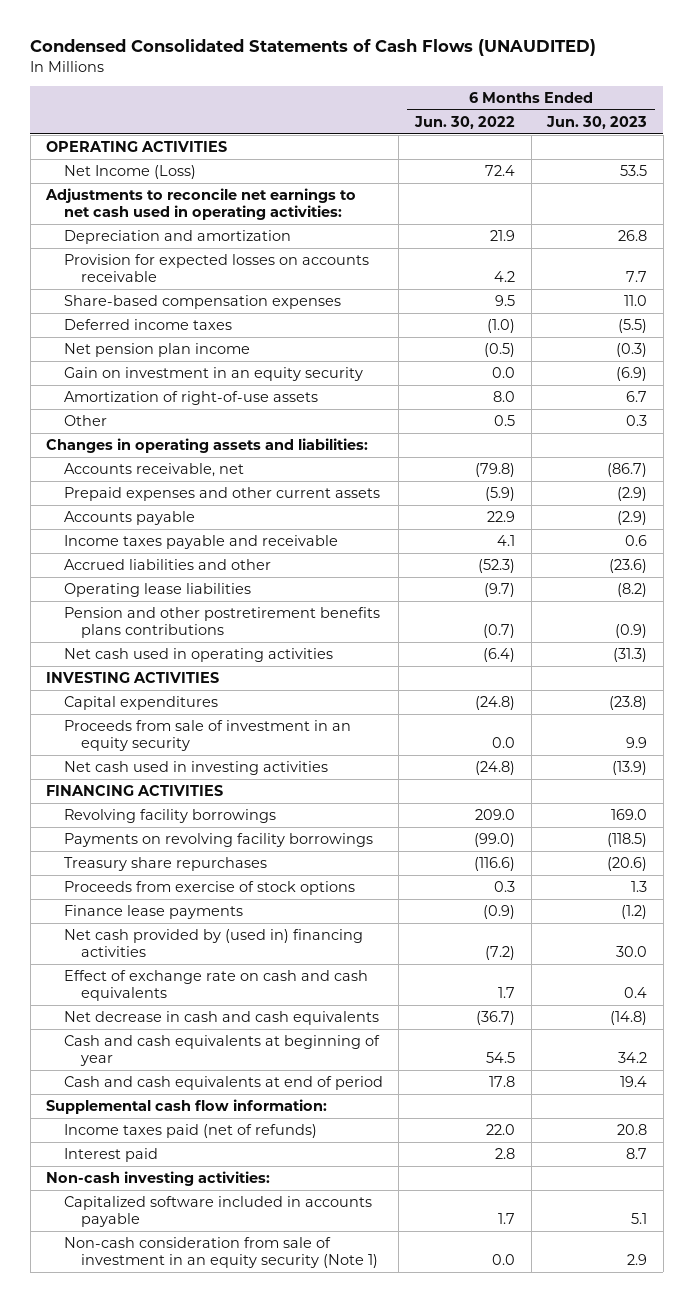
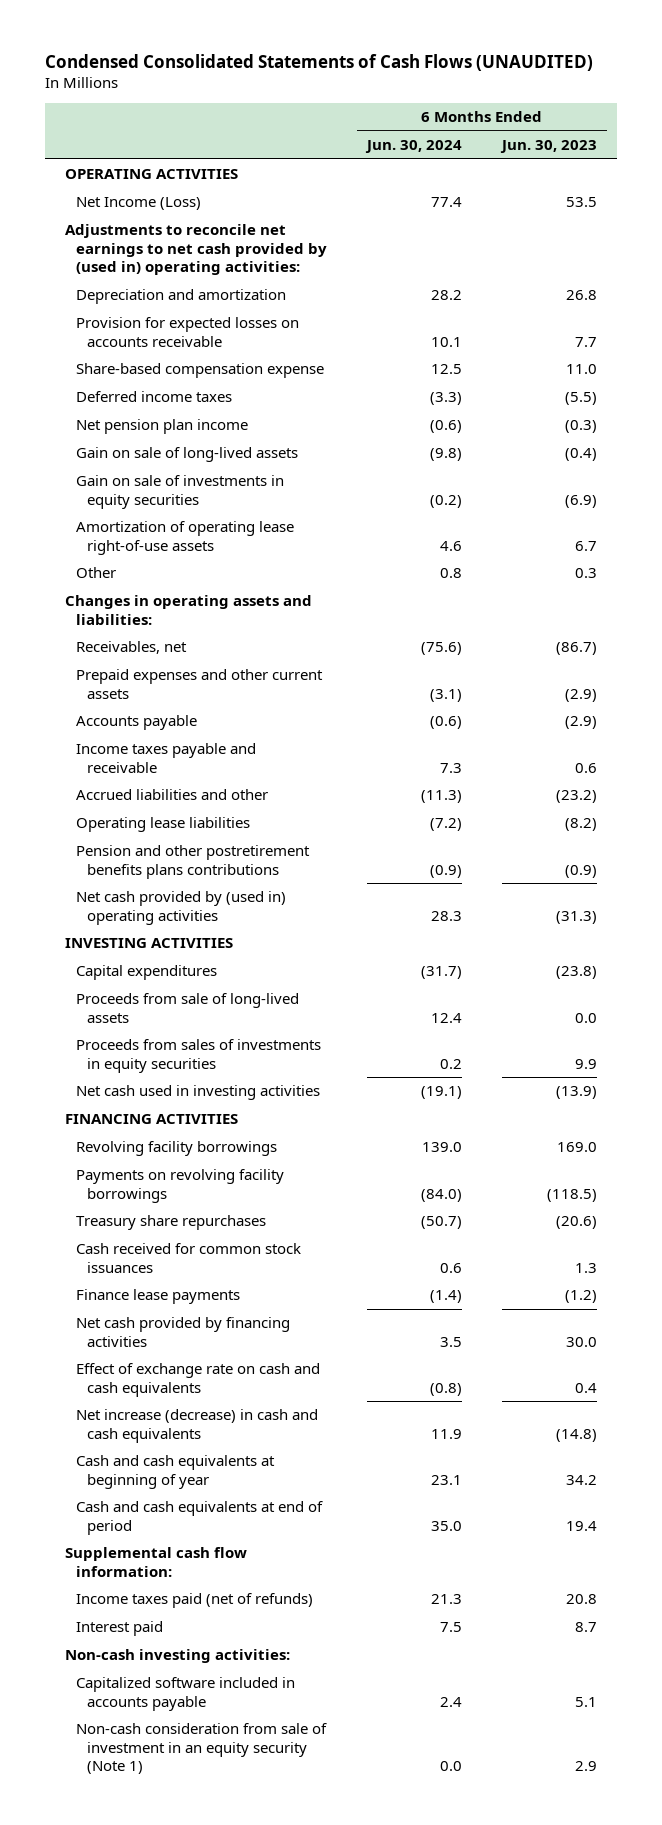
[413,115,515,129] Jun. 30, 2022 -> none
none -> [365,140,463,154] Jun. 30, 2024
[45,187,357,220] Adjustments to reconcile net earnings to net cash used in operating activities: -> [65,224,328,276] Adjustments to reconcile net earnings to net cash provided by (used in) operating activities:
[63,294,341,309] Share-based compensation expenses -> [76,363,325,379] Share-based compensation expense
none -> [76,447,299,463] Gain on sale of long-lived assets
[63,366,363,381] Gain on investment in an equity security -> [76,475,285,509] Gain on sale of investments in equity securities
[63,390,318,405] Amortization of right-of-use assets -> [76,521,295,555] Amortization of operating lease right-of-use assets
[63,462,244,477] Accounts receivable, net -> [76,641,188,655] Receivables, net
[609,558,648,573] (23.6) -> [556,790,598,804] (23.2)
[63,647,333,662] Net cash used in operating activities -> [76,891,287,925] Net cash provided by (used in) operating activities
none -> [76,993,300,1023] Proceeds from sale of long-lived assets
[63,719,351,751] Proceeds from sale of investment in an equity security -> [76,1039,322,1073] Proceeds from sales of investments in equity securities
[63,880,355,895] Proceeds from exercise of stock options -> none
none -> [76,1243,302,1273] Cash received for common stock issuances
[63,928,363,957] Net cash provided by (used in) financing activities -> [76,1317,291,1347] Net cash provided by financing activities
[63,1010,379,1025] Net decrease in cash and cash equivalents -> [76,1409,319,1443] Net increase (decrease) in cash and cash equivalents

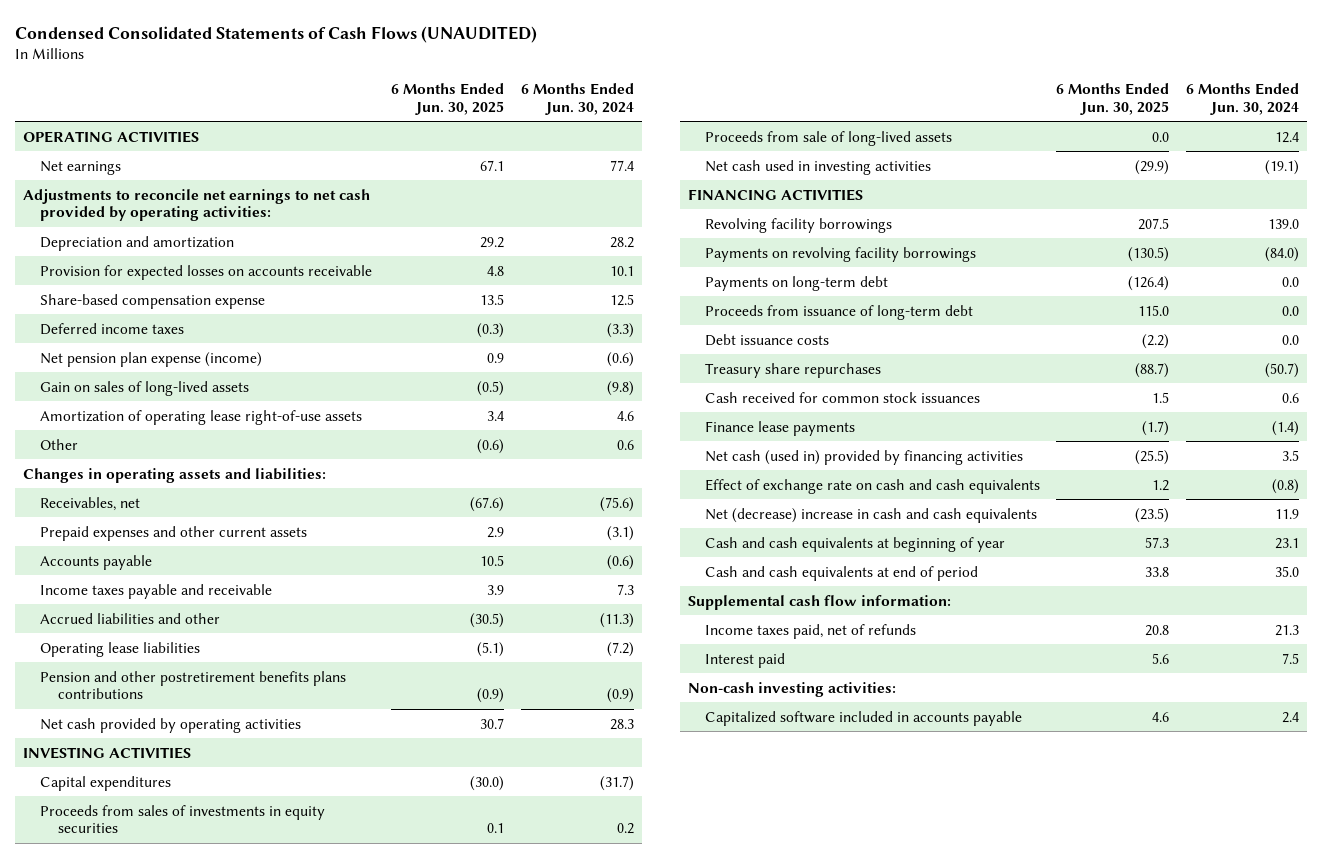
[500,140,598,154] Jun. 30, 2023 -> none
none -> [391,83,505,115] 6 Months Ended Jun. 30, 2025
[76,197,202,211] Net Income (Loss) -> [40,160,122,175] Net earnings
[65,224,328,276] Adjustments to reconcile net earnings to net cash provided by (used in) operating activities: -> [22,188,370,222] Adjustments to reconcile net earnings to net cash provided by operating activities:
[76,475,285,509] Gain on sale of investments in equity securities -> none
[76,419,249,435] Net pension plan income -> [40,351,263,367] Net pension plan expense (income)
[76,447,299,463] Gain on sale of long-lived assets -> [40,380,250,396] Gain on sales of long-lived assets
[440,568,463,579] 0.8 -> [616,439,634,450] 0.6
[76,891,287,925] Net cash provided by (used in) operating activities -> [40,717,302,733] Net cash provided by operating activities
[76,993,300,1023] Proceeds from sale of long-lived assets -> [705,130,953,146] Proceeds from sale of long-lived assets
none -> [705,275,889,291] Payments on long-term debt
none -> [705,304,974,320] Proceeds from issuance of long-term debt
none -> [705,333,830,346] Debt issuance costs
[76,1317,291,1347] Net cash provided by financing activities -> [705,449,1024,465] Net cash (used in) provided by financing activities
[76,1409,319,1443] Net increase (decrease) in cash and cash equivalents -> [705,507,1038,523] Net (decrease) increase in cash and cash equivalents
[76,1593,314,1609] Income taxes paid (net of refunds) -> [705,623,917,639] Income taxes paid, net of refunds
[76,1723,328,1775] Non-cash consideration from sale of investment in an equity security (Note 1) -> none

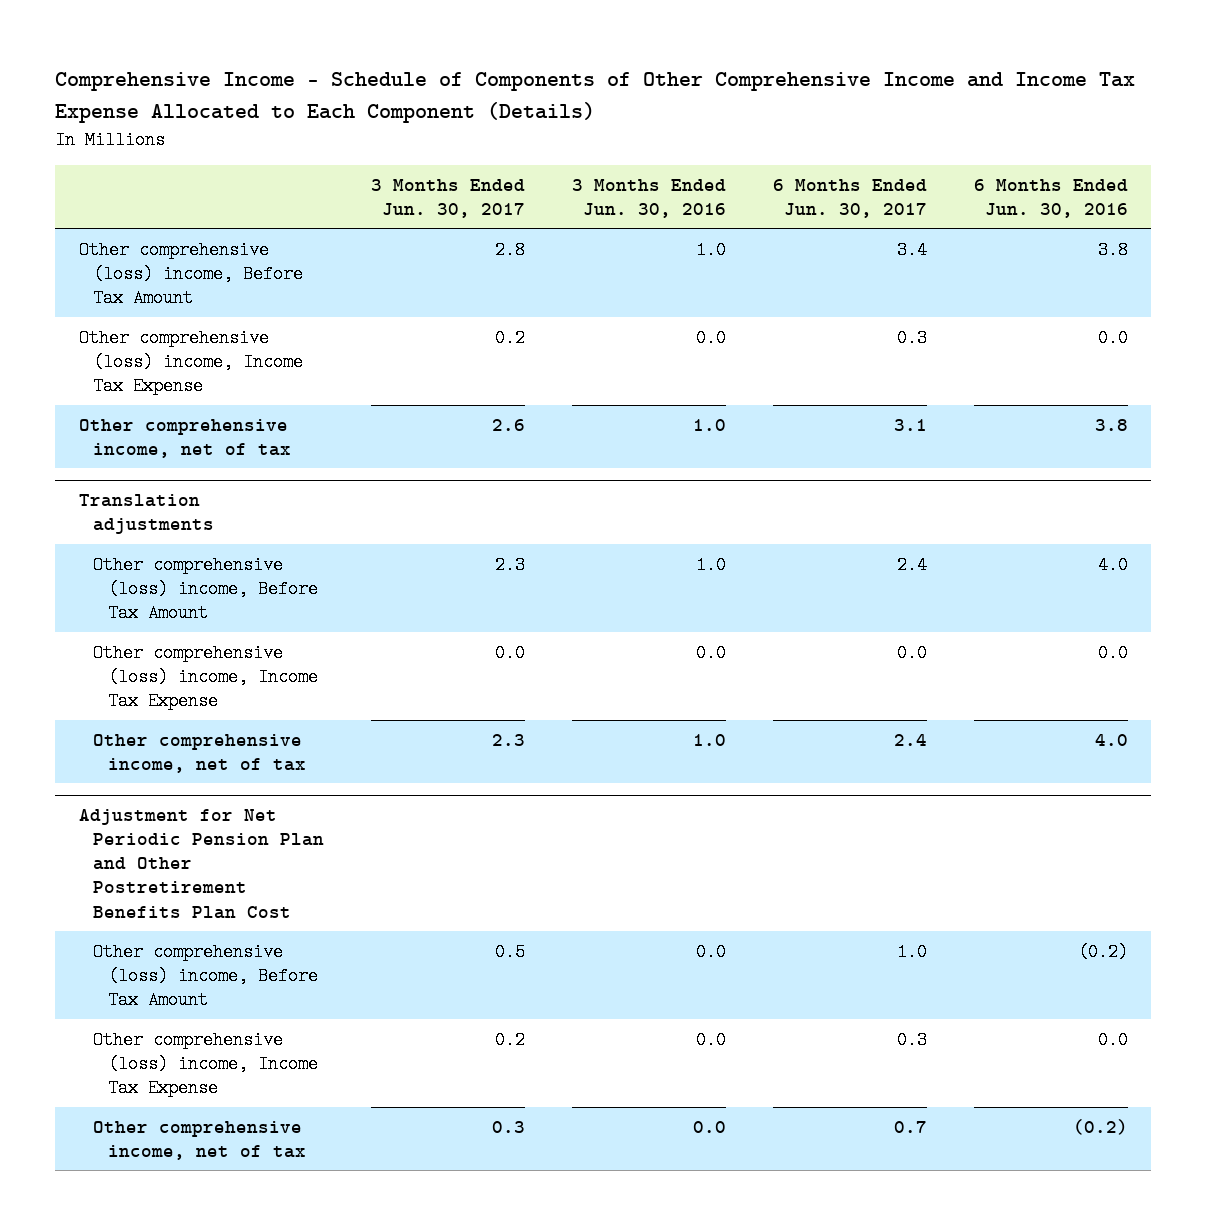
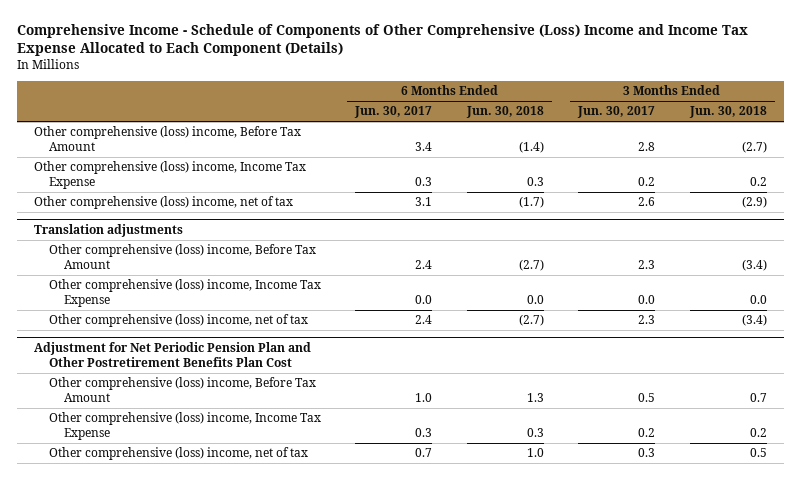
[55,72,1136,123] Comprehensive Income - Schedule of Components of Other Comprehensive Income and Income Tax Expense Allocated to Each Component (Details) -> [16,23,748,57] Comprehensive Income - Schedule of Components of Other Comprehensive (Loss) Income and Income Tax Expense Allocated to Each Component (Details)
[571,178,726,218] 3 Months Ended Jun. 30, 2016 -> none
[973,178,1128,218] 6 Months Ended Jun. 30, 2016 -> none
none -> [465,106,544,119] Jun. 30, 2018
none -> [688,106,767,119] Jun. 30, 2018
[78,418,292,458] Other comprehensive income, net of tax -> [33,196,293,210] Other comprehensive (loss) income, net of tax
[93,733,306,773] Other comprehensive income, net of tax -> [49,314,309,328] Other comprehensive (loss) income, net of tax
[93,1120,306,1160] Other comprehensive income, net of tax -> [49,447,309,461] Other comprehensive (loss) income, net of tax

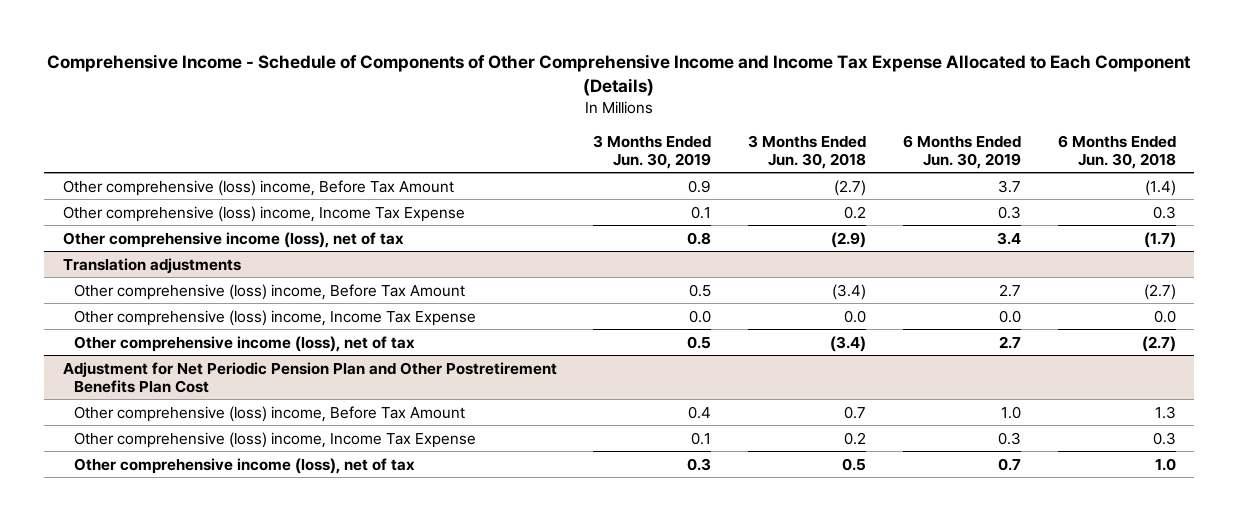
[16,23,748,57] Comprehensive Income - Schedule of Components of Other Comprehensive (Loss) Income and Income Tax Expense Allocated to Each Component (Details) -> [47,53,1192,96] Comprehensive Income - Schedule of Components of Other Comprehensive Income and Income Tax Expense Allocated to Each Component (Details)
[354,106,433,119] Jun. 30, 2017 -> none
[577,106,656,119] Jun. 30, 2017 -> none
none -> [593,134,712,169] 3 Months Ended Jun. 30, 2019
none -> [903,134,1022,169] 6 Months Ended Jun. 30, 2019
[33,196,293,210] Other comprehensive (loss) income, net of tax -> [62,231,404,248] Other comprehensive income (loss), net of tax
[49,314,309,328] Other comprehensive (loss) income, net of tax -> [74,335,416,352] Other comprehensive income (loss), net of tax
[49,447,309,461] Other comprehensive (loss) income, net of tax -> [74,457,416,474] Other comprehensive income (loss), net of tax

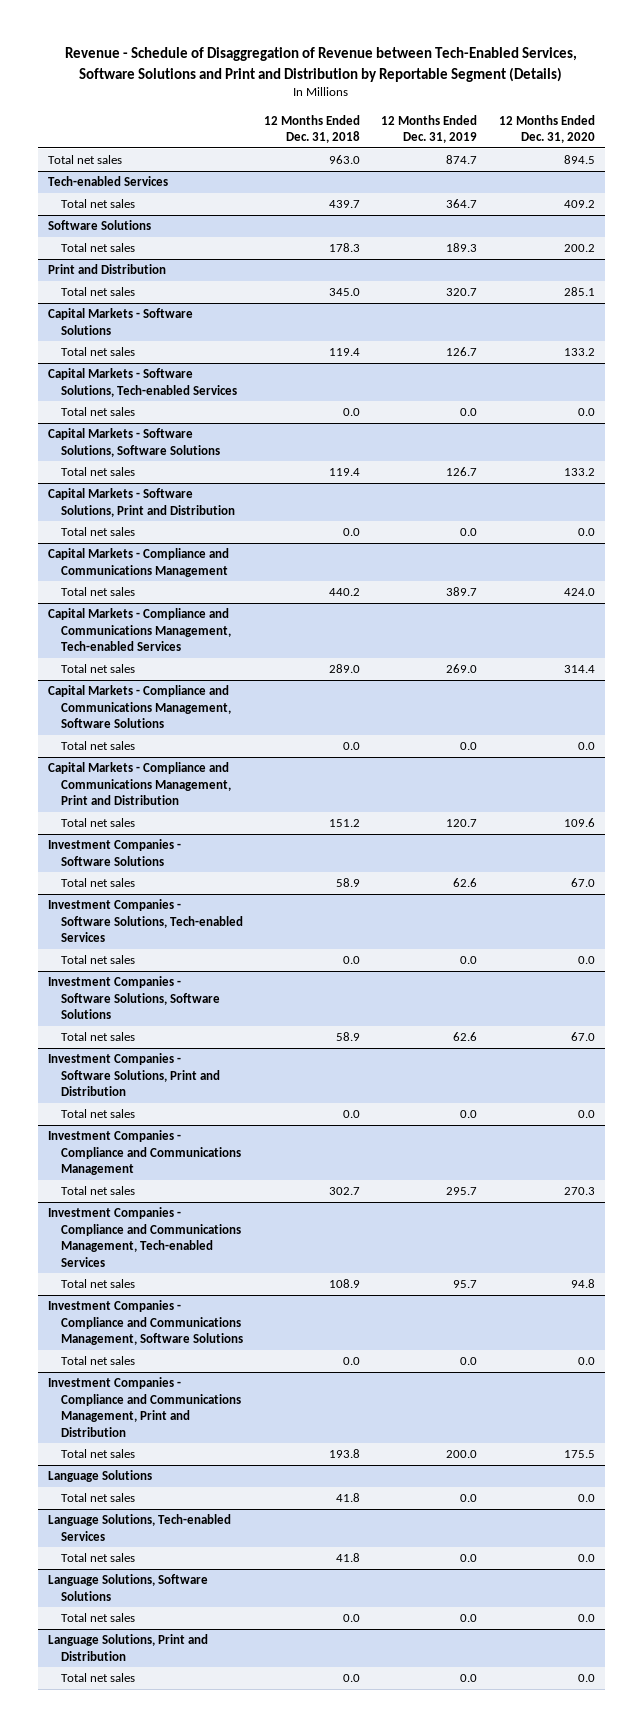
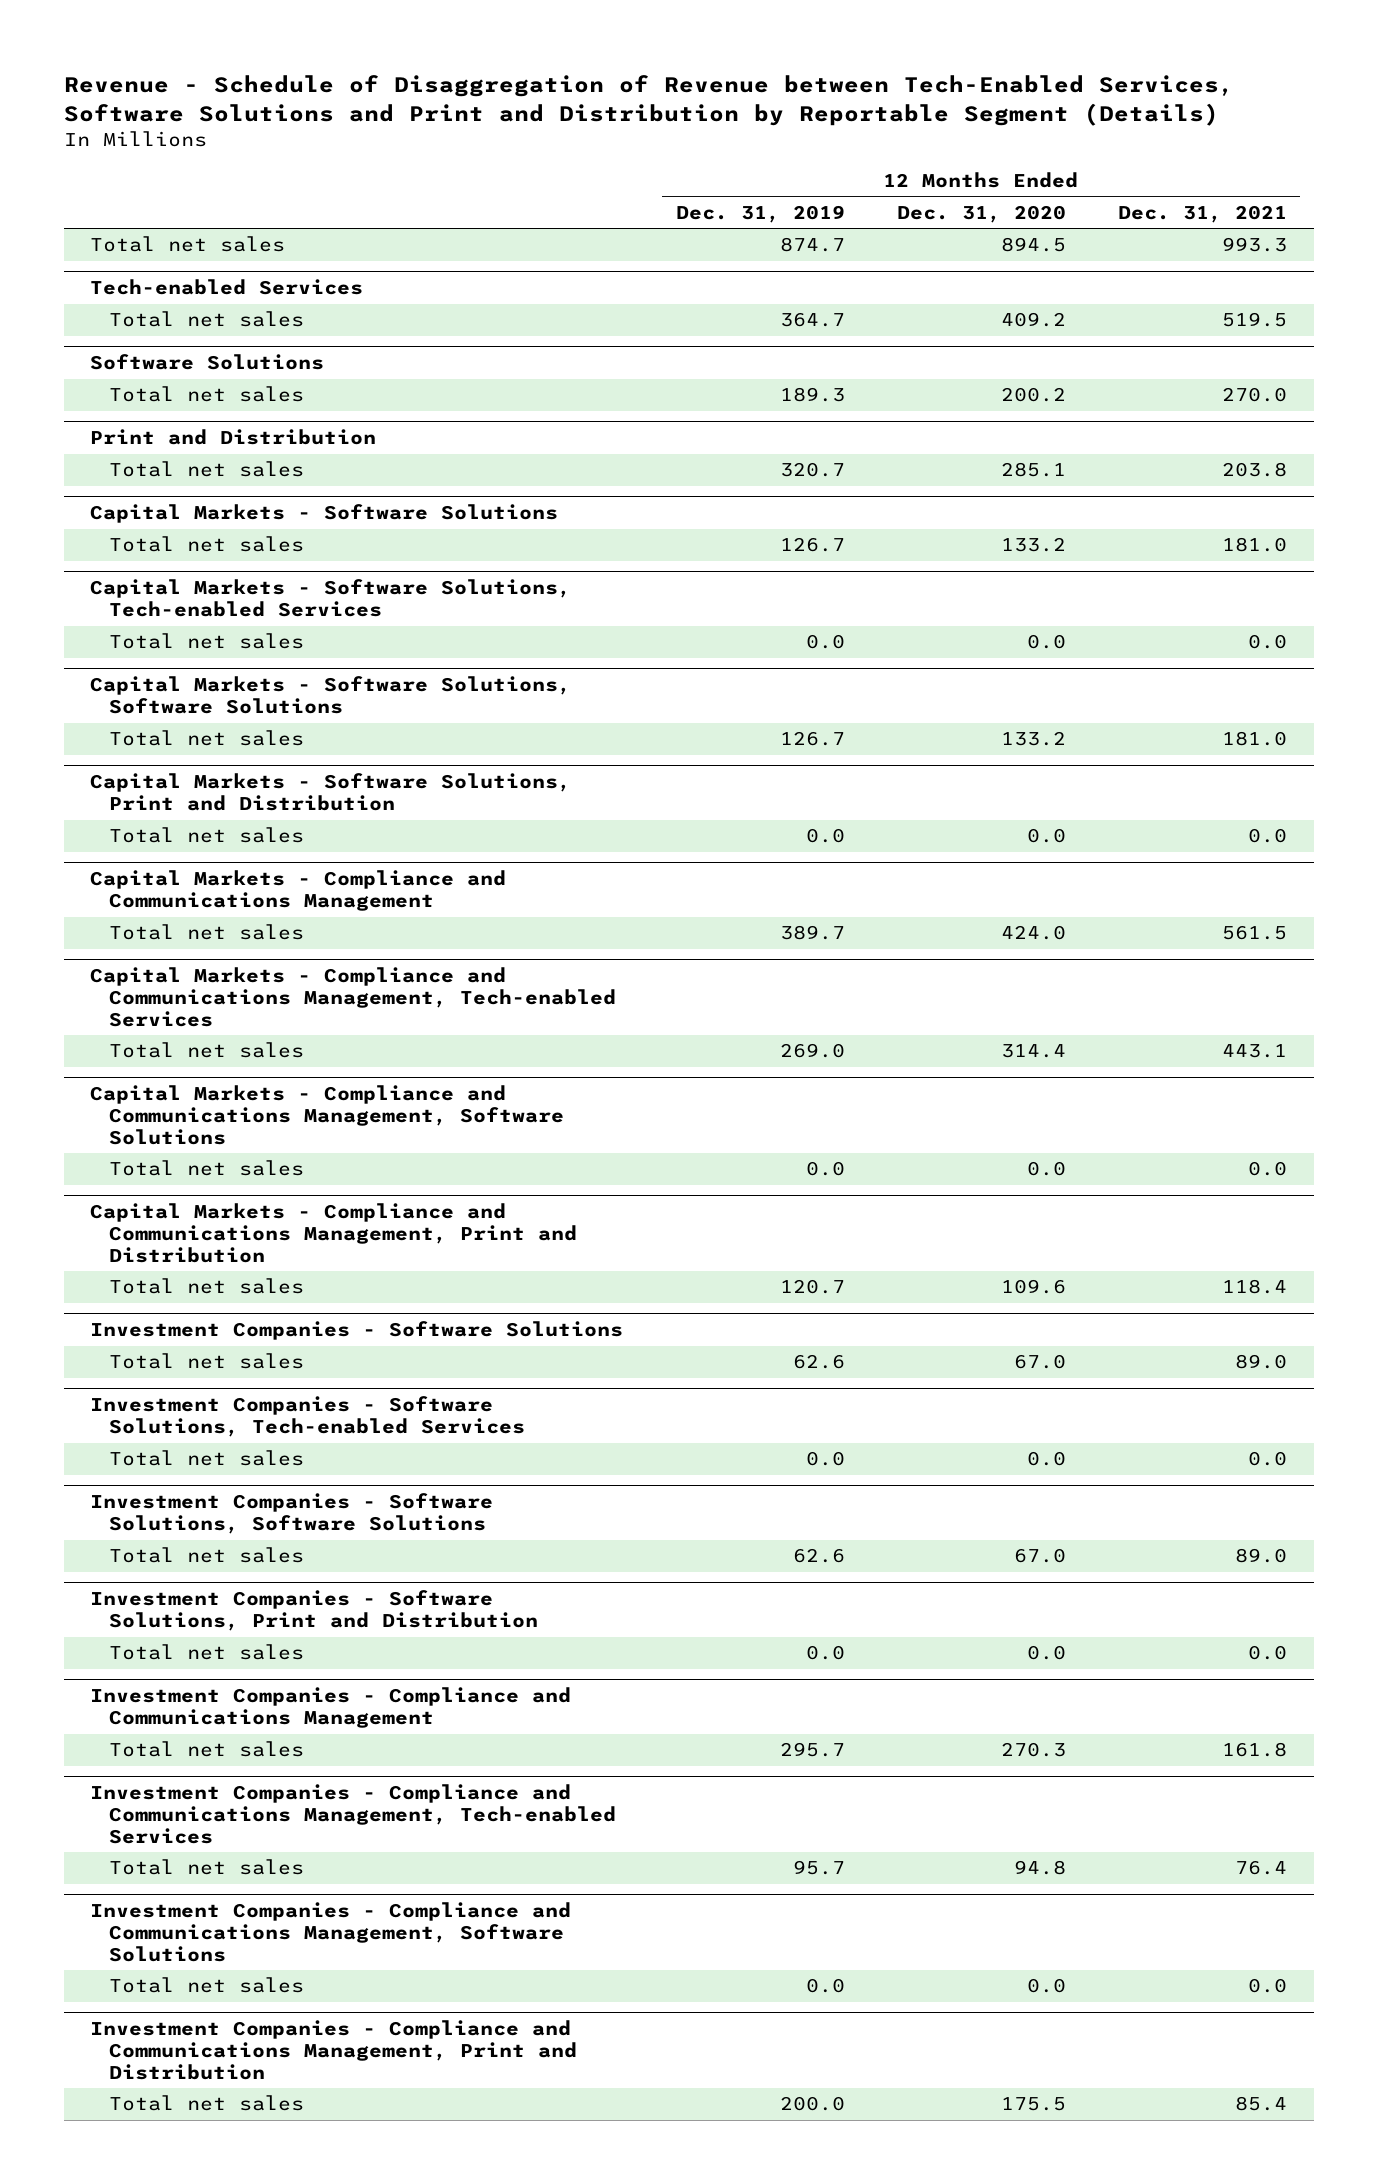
[263,114,360,144] 12 Months Ended Dec. 31, 2018 -> none
none -> [1118,204,1288,223] Dec. 31, 2021
[48,1470,153,1483] Language Solutions -> none
[60,1493,135,1503] Total net sales -> none
[48,1514,232,1541] Language Solutions, Tech-enabled Services -> none
[60,1553,135,1563] Total net sales -> none
[48,1574,209,1601] Language Solutions, Software Solutions -> none
[60,1613,135,1623] Total net sales -> none
[48,1634,209,1661] Language Solutions, Print and Distribution -> none
[60,1673,135,1683] Total net sales -> none

